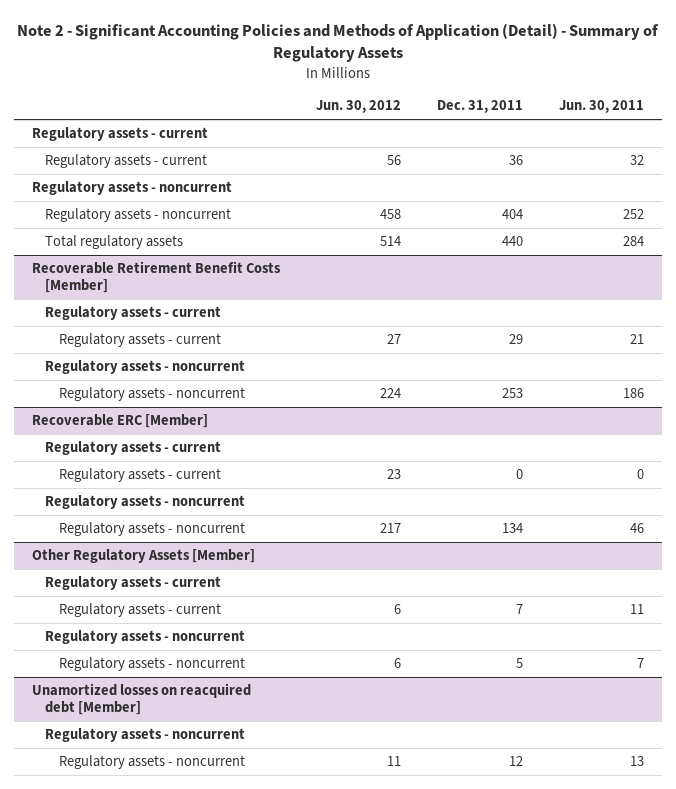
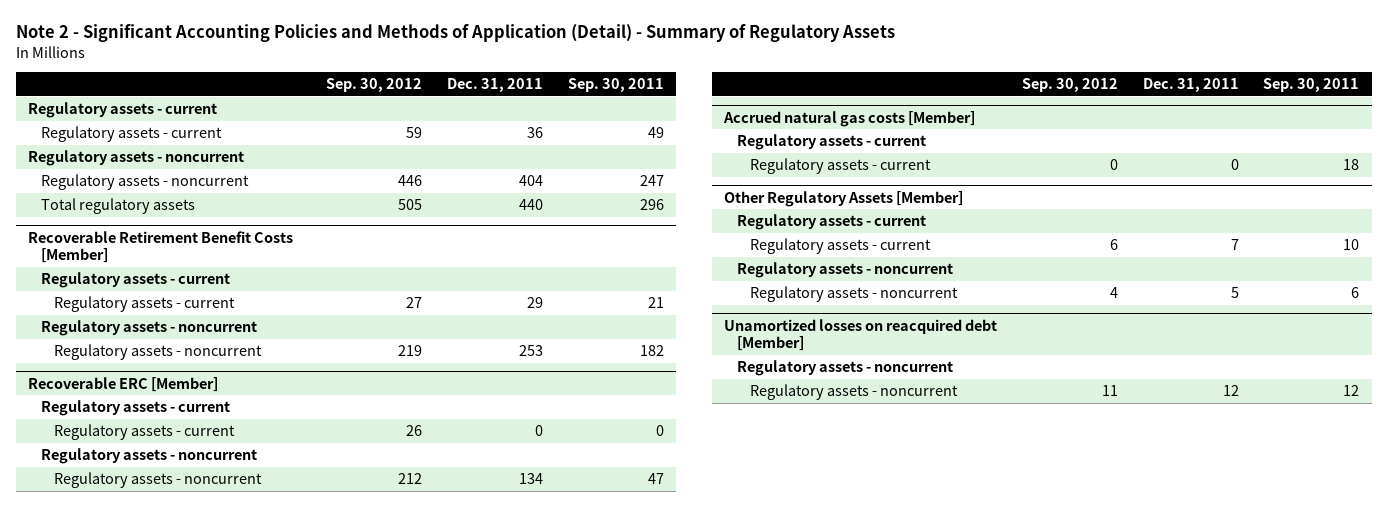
[315,100,401,114] Jun. 30, 2012 -> none
[558,100,644,114] Jun. 30, 2011 -> none
none -> [326,78,423,93] Sep. 30, 2012
none -> [567,78,664,93] Sep. 30, 2011
none -> [723,110,976,127] Accrued natural gas costs [Member]
none -> [737,134,927,151] Regulatory assets - current
none -> [750,158,932,175] Regulatory assets - current

